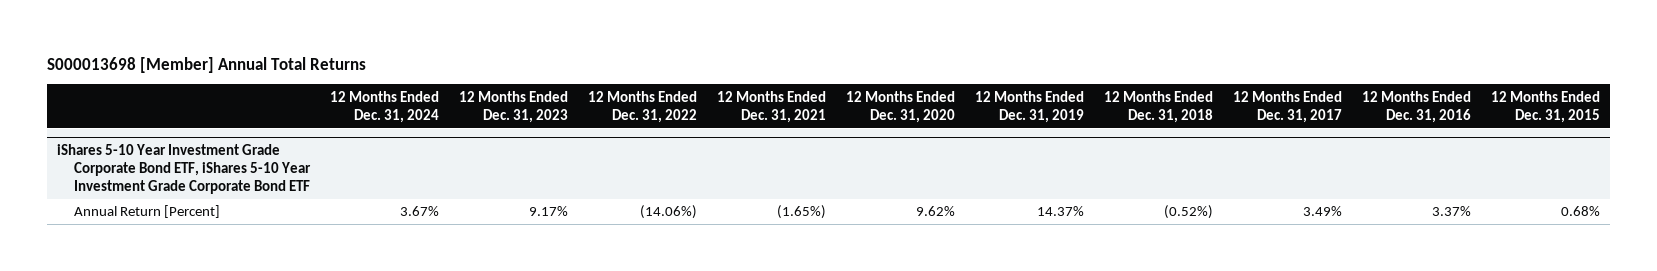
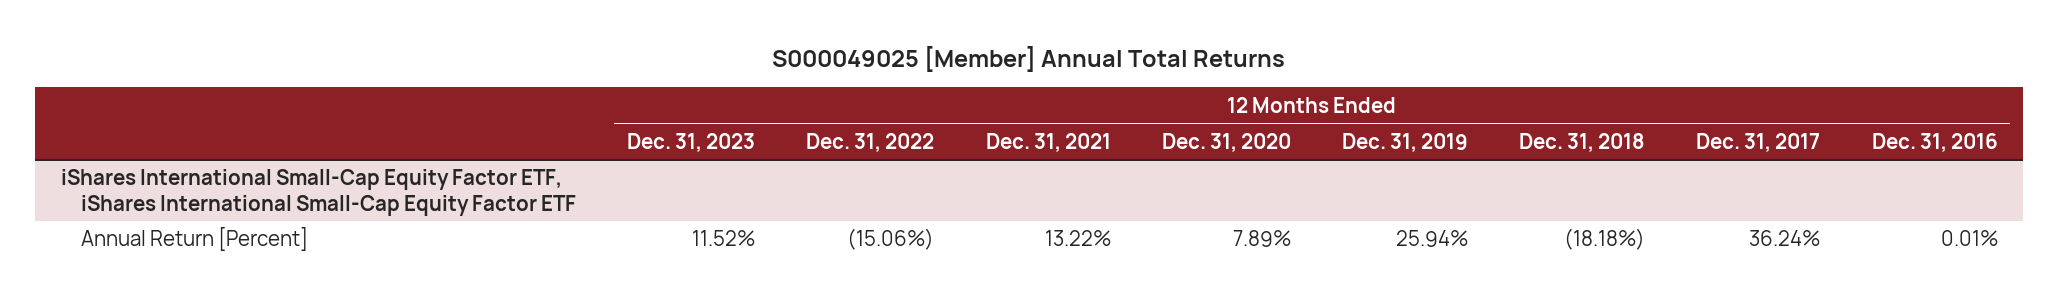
[47,56,367,73] S000013698 [Member] Annual Total Returns -> [772,45,1286,72] S000049025 [Member] Annual Total Returns
[329,90,439,123] 12 Months Ended Dec. 31, 2024 -> none
[1490,90,1600,123] 12 Months Ended Dec. 31, 2015 -> none
[57,144,311,194] iShares 5-10 Year Investment Grade Corporate Bond ETF, iShares 5-10 Year Investment Grade Corporate Bond ETF -> none
none -> [60,169,576,216] iShares International Small-Cap Equity Factor ETF, iShares International Small-Cap Equity Factor ETF
[528,206,568,217] 9.17% -> [692,230,756,247] 11.52%
[639,205,697,220] (14.06%) -> [847,228,935,251] (15.06%)
[776,205,826,220] (1.65%) -> [1044,230,1111,247] 13.22%
[915,206,955,217] 9.62% -> [1232,230,1291,248] 7.89%
[1036,206,1084,217] 14.37% -> [1395,230,1468,248] 25.94%
[1163,205,1213,220] (0.52%) -> [1564,228,1646,251] (18.18%)
[1302,206,1342,217] 3.49% -> [1749,230,1821,247] 36.24%
[1431,206,1471,217] 3.37% -> [1940,230,1998,247] 0.01%

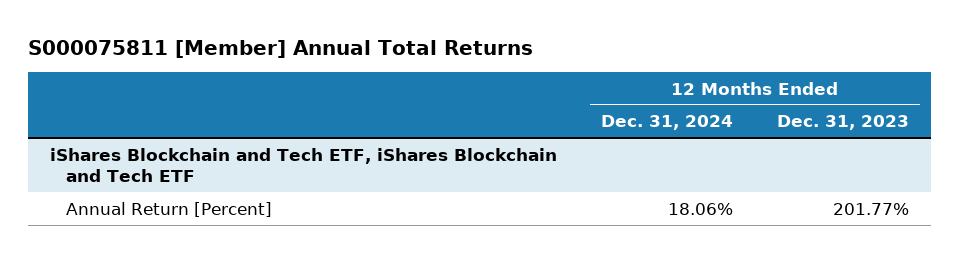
[772,45,1286,72] S000049025 [Member] Annual Total Returns -> [28,39,534,58] S000075811 [Member] Annual Total Returns
[806,132,935,152] Dec. 31, 2022 -> none
[985,132,1111,152] Dec. 31, 2021 -> none
[1161,132,1291,152] Dec. 31, 2020 -> none
[1341,132,1468,152] Dec. 31, 2019 -> none
[1519,132,1646,152] Dec. 31, 2018 -> none
[1696,132,1821,152] Dec. 31, 2017 -> none
[1871,132,1998,152] Dec. 31, 2016 -> none
none -> [600,115,733,131] Dec. 31, 2024
[60,169,576,216] iShares International Small-Cap Equity Factor ETF, iShares International Small-Cap Equity Factor ETF -> none
none -> [50,147,558,182] iShares Blockchain and Tech ETF, iShares Blockchain and Tech ETF
[692,230,756,247] 11.52% -> [832,202,909,215] 201.77%

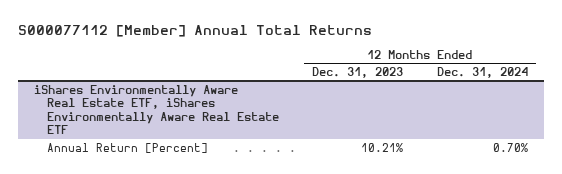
[28,39,534,58] S000075811 [Member] Annual Total Returns -> [17,25,372,38] S000077112 [Member] Annual Total Returns
[50,147,558,182] iShares Blockchain and Tech ETF, iShares Blockchain and Tech ETF -> none
none -> [34,84,280,135] iShares Environmentally Aware Real Estate ETF, iShares Environmentally Aware Real Estate ETF
[667,202,733,215] 18.06% -> [492,142,528,152] 0.70%
[832,202,909,215] 201.77% -> [361,142,404,152] 10.21%

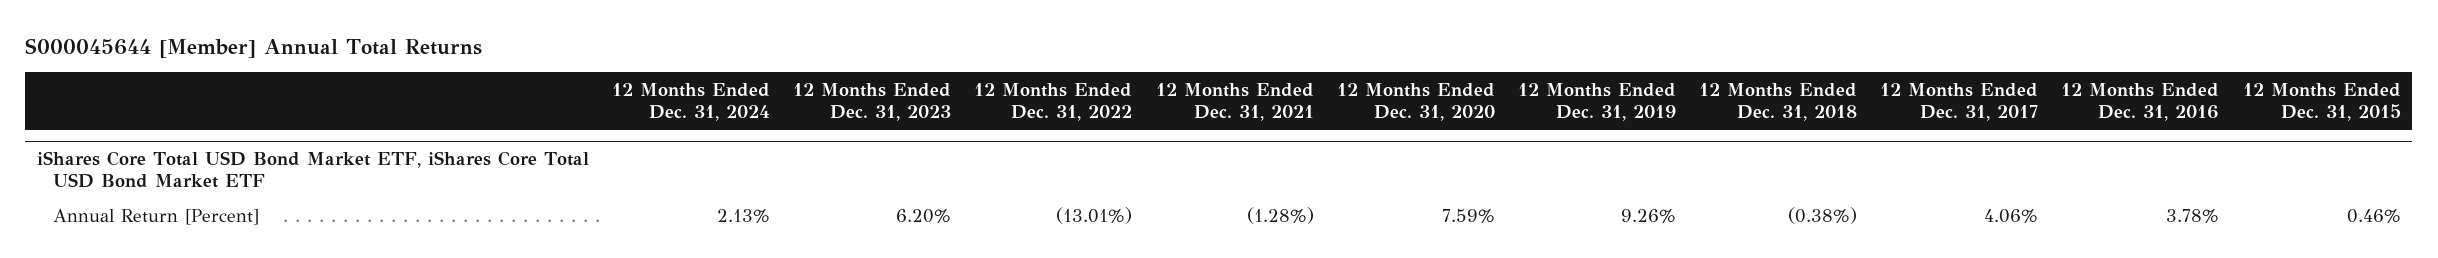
[17,25,372,38] S000077112 [Member] Annual Total Returns -> [25,37,483,58] S000045644 [Member] Annual Total Returns
none -> [974,82,1133,122] 12 Months Ended Dec. 31, 2022
none -> [1155,82,1314,122] 12 Months Ended Dec. 31, 2021
none -> [1336,82,1495,122] 12 Months Ended Dec. 31, 2020
none -> [1517,82,1676,122] 12 Months Ended Dec. 31, 2019
none -> [1699,82,1858,122] 12 Months Ended Dec. 31, 2018
none -> [1880,82,2039,122] 12 Months Ended Dec. 31, 2017
none -> [2061,82,2220,122] 12 Months Ended Dec. 31, 2016
none -> [2242,82,2401,122] 12 Months Ended Dec. 31, 2015
[34,84,280,135] iShares Environmentally Aware Real Estate ETF, iShares Environmentally Aware Real Estate ETF -> none
none -> [36,150,589,189] iShares Core Total USD Bond Market ETF, iShares Core Total USD Bond Market ETF
[361,142,404,152] 10.21% -> [896,208,952,223] 6.20%
[492,142,528,152] 0.70% -> [717,208,771,223] 2.13%

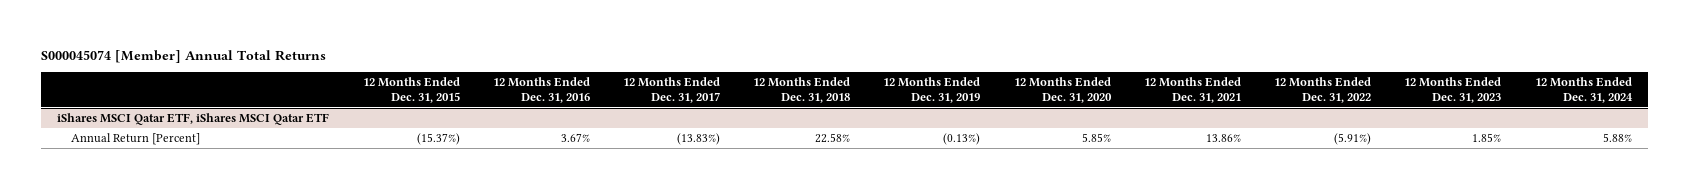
[25,37,483,58] S000045644 [Member] Annual Total Returns -> [40,49,326,63] S000045074 [Member] Annual Total Returns
[36,150,589,189] iShares Core Total USD Bond Market ETF, iShares Core Total USD Bond Market ETF -> none
none -> [57,112,330,125] iShares MSCI Qatar ETF, iShares MSCI Qatar ETF
[717,208,771,223] 2.13% -> [1602,132,1632,142] 5.88%
[896,208,952,223] 6.20% -> [1472,132,1502,142] 1.85%
[1056,206,1133,224] (13.01%) -> [1334,132,1372,145] (5.91%)
[1246,206,1314,224] (1.28%) -> [1205,133,1241,142] 13.86%
[1441,208,1495,223] 7.59% -> [1081,132,1111,142] 5.85%
[1620,208,1676,223] 9.26% -> [943,132,981,145] (0.13%)
[1788,206,1858,224] (0.38%) -> [815,132,851,143] 22.58%
[1984,208,2039,223] 4.06% -> [677,132,721,145] (13.83%)
[2166,208,2220,223] 3.78% -> [560,132,590,142] 3.67%
[2346,208,2401,223] 0.46% -> [416,132,460,145] (15.37%)

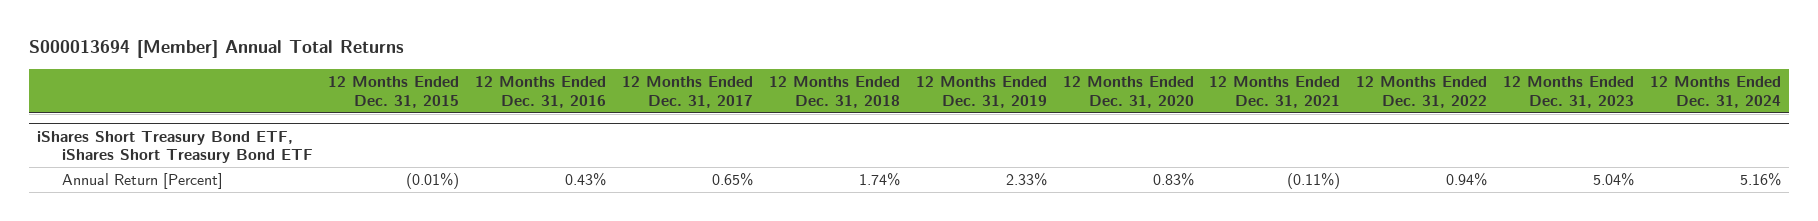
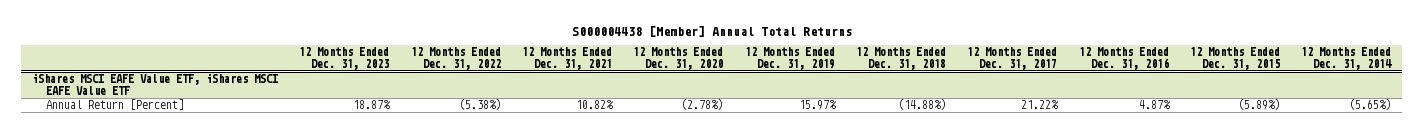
[29,40,405,59] S000013694 [Member] Annual Total Returns -> [571,25,852,37] S000004438 [Member] Annual Total Returns
[1650,76,1782,108] 12 Months Ended Dec. 31, 2024 -> none
none -> [1301,47,1393,70] 12 Months Ended Dec. 31, 2014
[37,130,313,164] iShares Short Treasury Bond ETF, iShares Short Treasury Bond ETF -> none
none -> [31,73,278,95] iShares MSCI EAFE Value ETF, iShares MSCI EAFE Value ETF
[406,172,460,190] (0.01%) -> [1237,98,1280,111] (5.89%)
[565,172,607,187] 0.43% -> [1138,100,1171,110] 4.87%
[712,172,754,187] 0.65% -> [1021,100,1060,110] 21.22%
[858,172,900,187] 1.74% -> [897,98,946,111] (14.88%)
[1005,172,1047,187] 2.33% -> [798,100,837,111] 15.97%
[1152,172,1194,187] 0.83% -> [681,98,724,111] (2.78%)
[1287,172,1341,190] (0.11%) -> [575,100,614,110] 10.82%
[1446,172,1488,187] 0.94% -> [458,98,501,111] (5.38%)
[1593,172,1635,187] 5.04% -> [353,100,392,110] 18.87%

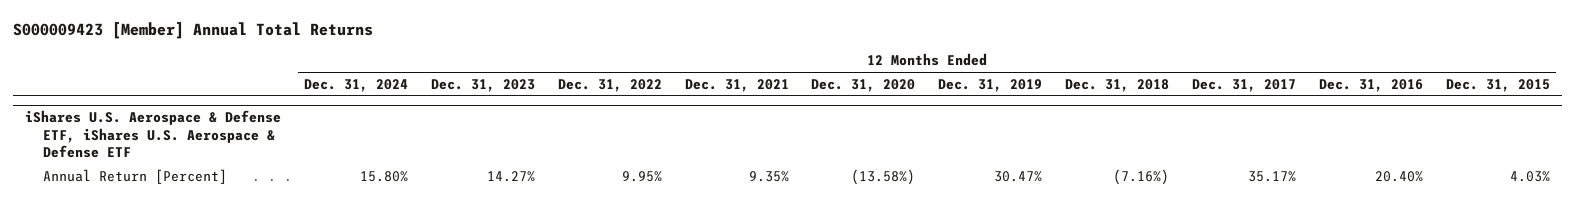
[571,25,852,37] S000004438 [Member] Annual Total Returns -> [13,21,374,39] S000009423 [Member] Annual Total Returns
[1301,47,1393,70] 12 Months Ended Dec. 31, 2014 -> none
none -> [303,78,408,92] Dec. 31, 2024
[31,73,278,95] iShares MSCI EAFE Value ETF, iShares MSCI EAFE Value ETF -> none
none -> [24,110,281,159] iShares U.S. Aerospace & Defense ETF, iShares U.S. Aerospace & Defense ETF
[353,100,392,110] 18.87% -> [486,170,535,182] 14.27%
[458,98,501,111] (5.38%) -> [621,170,662,182] 9.95%
[575,100,614,110] 10.82% -> [748,170,789,182] 9.35%
[681,98,724,111] (2.78%) -> [851,168,916,185] (13.58%)
[798,100,837,111] 15.97% -> [994,170,1043,182] 30.47%
[897,98,946,111] (14.88%) -> [1113,168,1170,185] (7.16%)
[1021,100,1060,110] 21.22% -> [1248,170,1297,182] 35.17%
[1138,100,1171,110] 4.87% -> [1375,170,1424,182] 20.40%
[1237,98,1280,111] (5.89%) -> [1510,170,1551,182] 4.03%

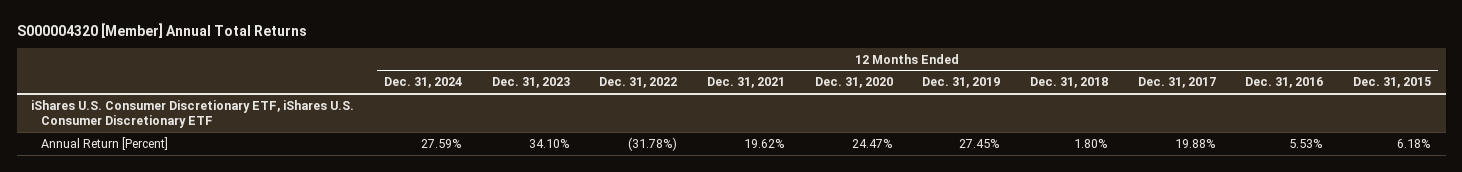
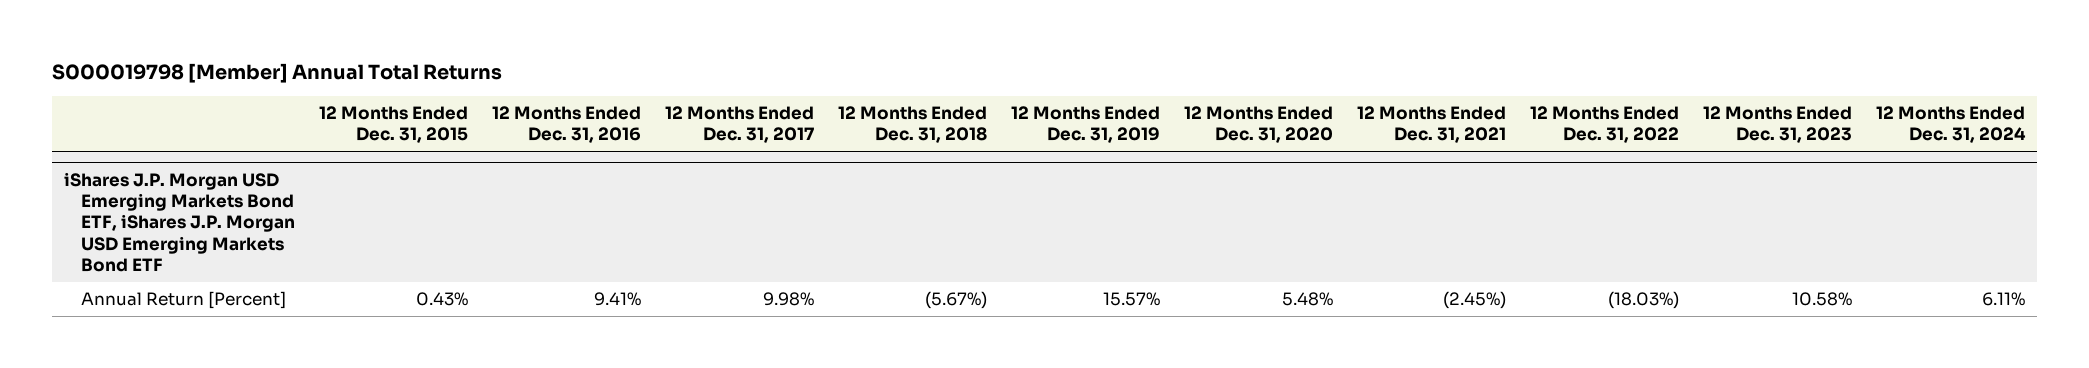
[16,22,307,38] S000004320 [Member] Annual Total Returns -> [52,62,503,83] S000019798 [Member] Annual Total Returns
[31,99,355,129] iShares U.S. Consumer Discretionary ETF, iShares U.S. Consumer Discretionary ETF -> none
none -> [64,171,296,272] iShares J.P. Morgan USD Emerging Markets Bond ETF, iShares J.P. Morgan USD Emerging Markets Bond ETF
[421,138,463,148] 27.59% -> [1981,292,2025,307] 6.11%
[528,138,570,148] 34.10% -> [1791,292,1852,307] 10.58%
[628,136,678,151] (31.78%) -> [1607,291,1679,310] (18.03%)
[744,138,786,148] 19.62% -> [1442,291,1506,310] (2.45%)
[851,138,893,148] 24.47% -> [1281,292,1333,307] 5.48%
[959,138,1001,148] 27.45% -> [1102,292,1160,307] 15.57%
[1073,138,1108,148] 1.80% -> [924,291,987,310] (5.67%)
[1174,138,1216,148] 19.88% -> [763,292,815,307] 9.98%
[1289,138,1324,148] 5.53% -> [594,292,642,307] 9.41%
[1396,138,1431,148] 6.18% -> [416,292,469,307] 0.43%

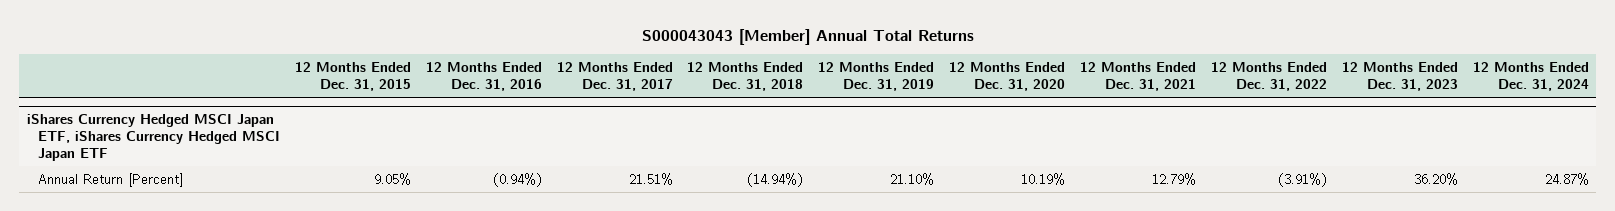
[52,62,503,83] S000019798 [Member] Annual Total Returns -> [641,28,974,45] S000043043 [Member] Annual Total Returns
[64,171,296,272] iShares J.P. Morgan USD Emerging Markets Bond ETF, iShares J.P. Morgan USD Emerging Markets Bond ETF -> none
none -> [26,114,280,161] iShares Currency Hedged MSCI Japan ETF, iShares Currency Hedged MSCI Japan ETF
[416,292,469,307] 0.43% -> [373,172,411,185] 9.05%
[594,292,642,307] 9.41% -> [492,172,542,187] (0.94%)
[763,292,815,307] 9.98% -> [628,172,673,185] 21.51%
[924,291,987,310] (5.67%) -> [747,172,804,187] (14.94%)
[1102,292,1160,307] 15.57% -> [890,172,935,185] 21.10%
[1281,292,1333,307] 5.48% -> [1021,172,1066,185] 10.19%
[1442,291,1506,310] (2.45%) -> [1152,172,1197,185] 12.79%
[1607,291,1679,310] (18.03%) -> [1277,172,1327,187] (3.91%)
[1791,292,1852,307] 10.58% -> [1413,172,1458,185] 36.20%
[1981,292,2025,307] 6.11% -> [1544,172,1589,185] 24.87%

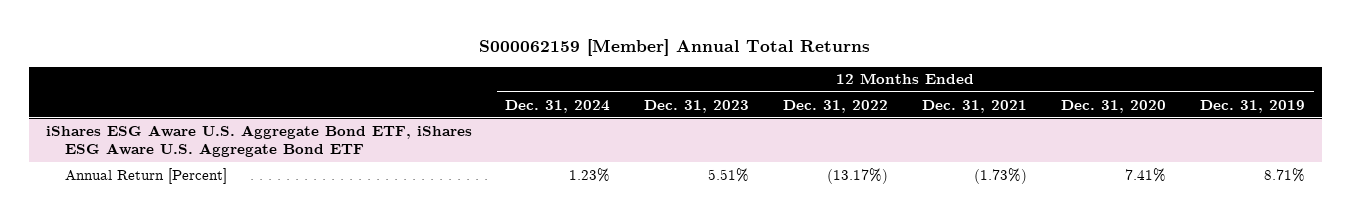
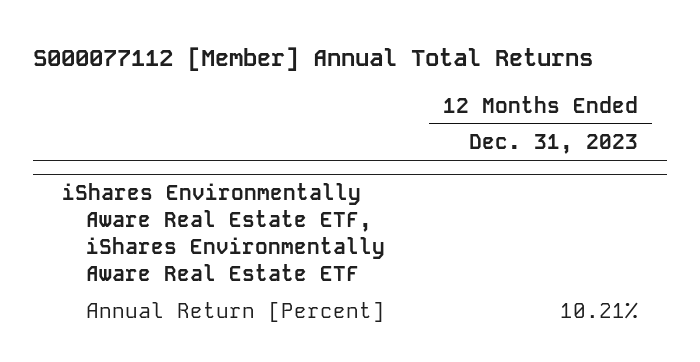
[479,38,871,56] S000062159 [Member] Annual Total Returns -> [33,46,594,71] S000077112 [Member] Annual Total Returns
[505,99,611,113] Dec. 31, 2024 -> none
[783,99,889,113] Dec. 31, 2022 -> none
[922,99,1028,113] Dec. 31, 2021 -> none
[1061,99,1167,113] Dec. 31, 2020 -> none
[1200,99,1306,113] Dec. 31, 2019 -> none
[45,124,472,158] iShares ESG Aware U.S. Aggregate Bond ETF, iShares ESG Aware U.S. Aggregate Bond ETF -> none
none -> [62,183,386,281] iShares Environmentally Aware Real Estate ETF, iShares Environmentally Aware Real Estate ETF
[708,167,750,182] 5.51% -> [560,301,639,319] 10.21%

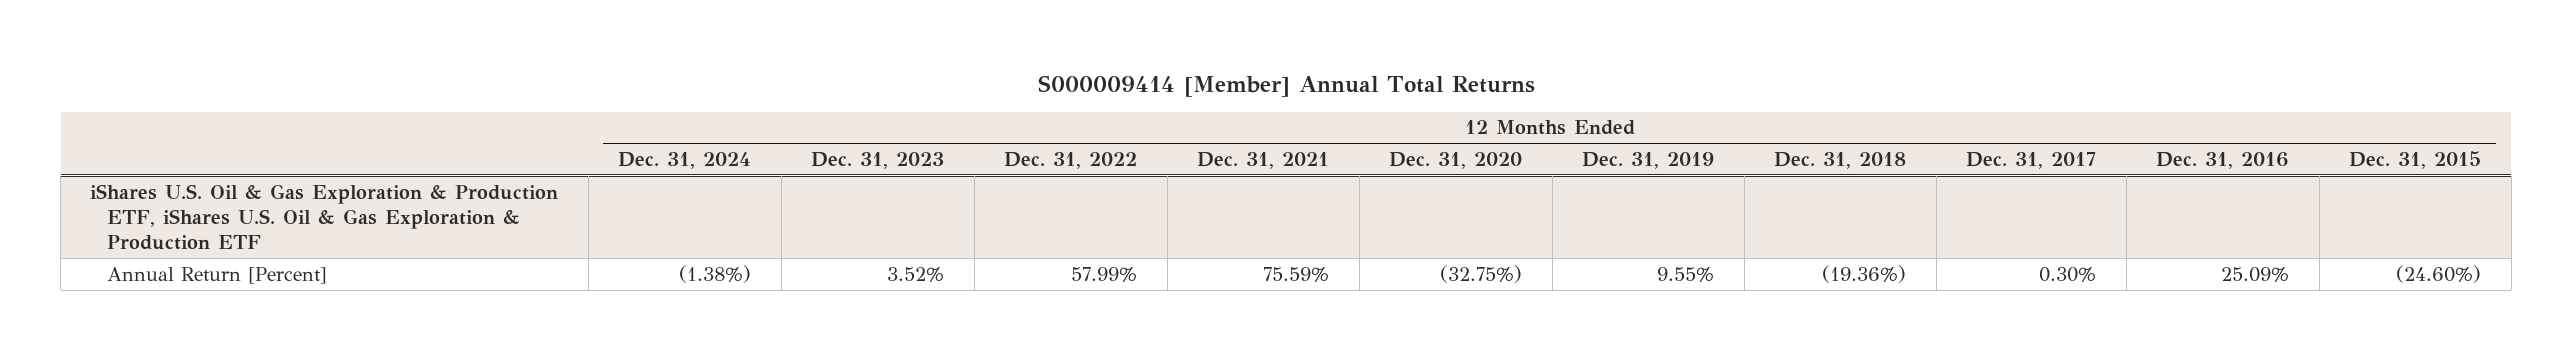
[33,46,594,71] S000077112 [Member] Annual Total Returns -> [1037,74,1535,97] S000009414 [Member] Annual Total Returns
none -> [618,152,752,170] Dec. 31, 2024
none -> [1004,152,1138,170] Dec. 31, 2022
none -> [1197,152,1330,170] Dec. 31, 2021
none -> [1389,152,1523,170] Dec. 31, 2020
none -> [1582,152,1715,170] Dec. 31, 2019
none -> [1774,152,1907,170] Dec. 31, 2018
none -> [1966,152,2097,170] Dec. 31, 2017
none -> [2156,152,2290,170] Dec. 31, 2016
none -> [2349,151,2482,170] Dec. 31, 2015
[62,183,386,281] iShares Environmentally Aware Real Estate ETF, iShares Environmentally Aware Real Estate ETF -> none
none -> [90,183,559,251] iShares U.S. Oil & Gas Exploration & Production ETF, iShares U.S. Oil & Gas Exploration & Production ETF
[560,301,639,319] 10.21% -> [887,266,945,282] 3.52%

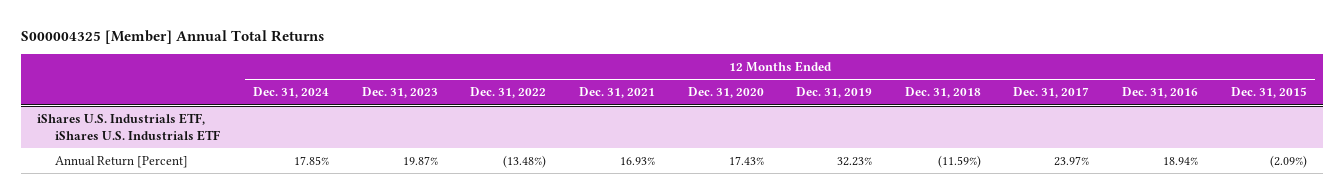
[1037,74,1535,97] S000009414 [Member] Annual Total Returns -> [20,29,324,44] S000004325 [Member] Annual Total Returns
[90,183,559,251] iShares U.S. Oil & Gas Exploration & Production ETF, iShares U.S. Oil & Gas Exploration & Production ETF -> none
none -> [37,112,221,141] iShares U.S. Industrials ETF, iShares U.S. Industrials ETF
[679,264,752,283] (1.38%) -> [293,155,329,165] 17.85%
[887,266,945,282] 3.52% -> [402,155,438,165] 19.87%
[1071,266,1138,282] 57.99% -> [503,154,547,168] (13.48%)
[1263,266,1330,282] 75.59% -> [619,156,655,165] 16.93%
[1440,264,1523,283] (32.75%) -> [728,155,764,165] 17.43%
[1657,266,1715,282] 9.55% -> [837,156,873,166] 32.23%
[1822,264,1907,283] (19.36%) -> [937,154,981,168] (11.59%)
[2039,266,2097,282] 0.30% -> [1054,155,1090,166] 23.97%
[2221,266,2290,282] 25.09% -> [1163,156,1199,165] 18.94%
[2396,264,2482,283] (24.60%) -> [1269,154,1307,168] (2.09%)

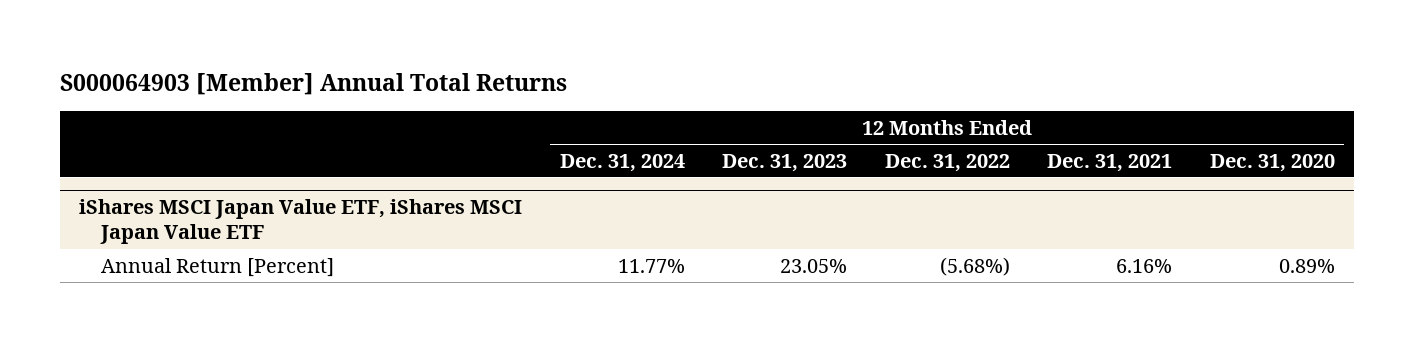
[20,29,324,44] S000004325 [Member] Annual Total Returns -> [60,73,568,96] S000064903 [Member] Annual Total Returns
[796,87,873,99] Dec. 31, 2019 -> none
[904,87,981,99] Dec. 31, 2018 -> none
[1013,87,1090,99] Dec. 31, 2017 -> none
[1122,87,1199,99] Dec. 31, 2016 -> none
[1230,87,1307,99] Dec. 31, 2015 -> none
[37,112,221,141] iShares U.S. Industrials ETF, iShares U.S. Industrials ETF -> none
none -> [79,199,523,245] iShares MSCI Japan Value ETF, iShares MSCI Japan Value ETF
[293,155,329,165] 17.85% -> [617,258,685,273] 11.77%
[402,155,438,165] 19.87% -> [780,258,848,273] 23.05%
[503,154,547,168] (13.48%) -> [939,256,1010,276] (5.68%)
[619,156,655,165] 16.93% -> [1116,258,1173,273] 6.16%
[728,155,764,165] 17.43% -> [1278,258,1335,273] 0.89%

